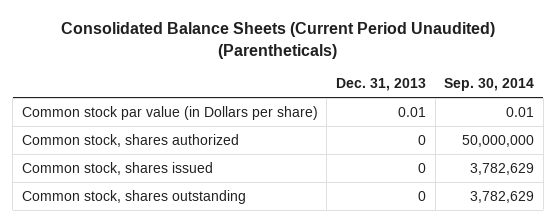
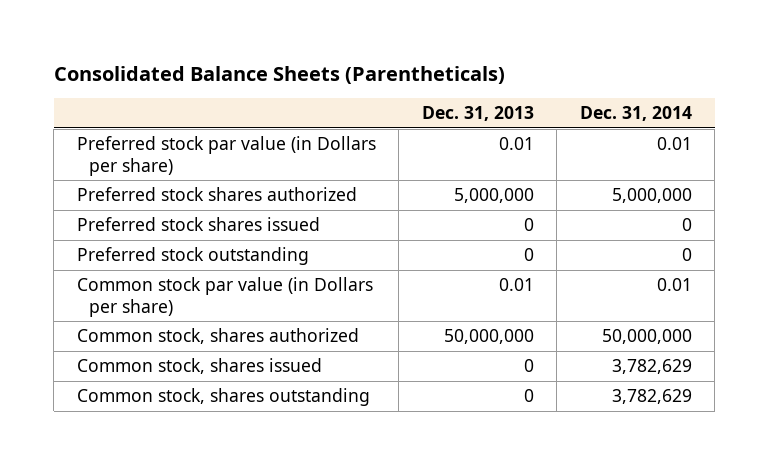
[61,22,496,59] Consolidated Balance Sheets (Current Period Unaudited) (Parentheticals) -> [53,65,505,84] Consolidated Balance Sheets (Parentheticals)
[444,78,535,92] Sep. 30, 2014 -> none
none -> [579,106,692,122] Dec. 31, 2014
none -> [76,136,376,176] Preferred stock par value (in Dollars per share)
none -> [76,187,357,202] Preferred stock shares authorized
none -> [76,217,320,232] Preferred stock shares issued
none -> [76,247,309,266] Preferred stock outstanding
[418,134,427,145] 0 -> [443,329,534,345] 50,000,000

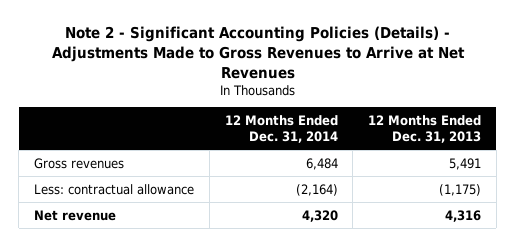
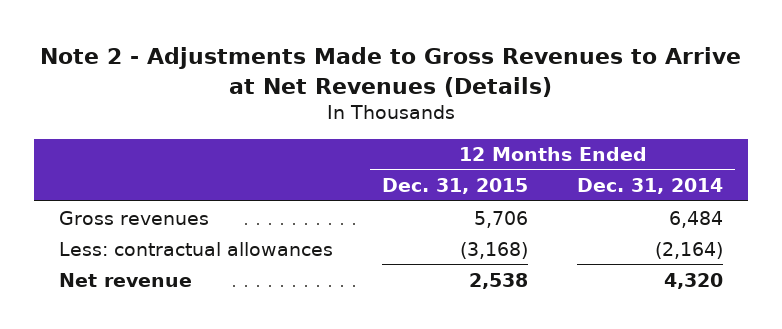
[51,26,465,79] Note 2 - Significant Accounting Policies (Details) - Adjustments Made to Gross Revenues to Arrive at Net Revenues -> [39,46,741,97] Note 2 - Adjustments Made to Gross Revenues to Arrive at Net Revenues (Details)
[368,114,482,143] 12 Months Ended Dec. 31, 2013 -> none
none -> [381,178,528,195] Dec. 31, 2015
[34,183,195,195] Less: contractual allowance -> [58,241,333,256] Less: contractual allowances

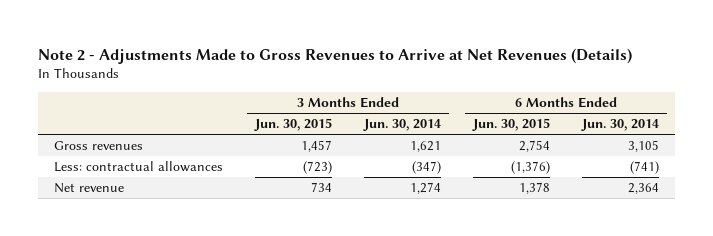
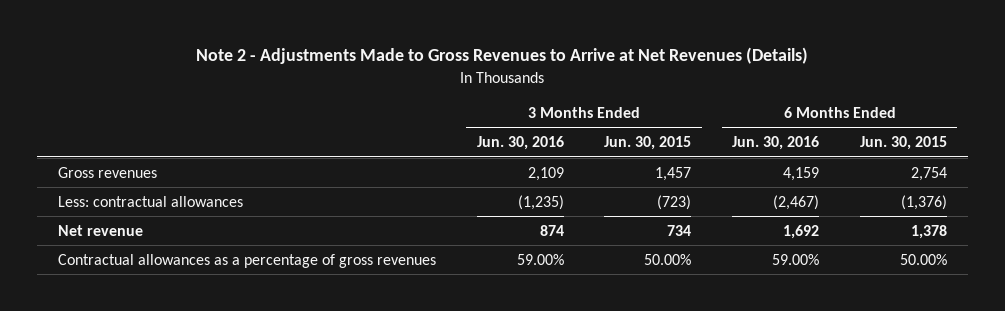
[363,119,442,132] Jun. 30, 2014 -> none
[580,119,659,132] Jun. 30, 2014 -> none
none -> [476,136,564,151] Jun. 30, 2016
none -> [732,136,820,151] Jun. 30, 2016
none -> [57,253,436,268] Contractual allowances as a percentage of gross revenues

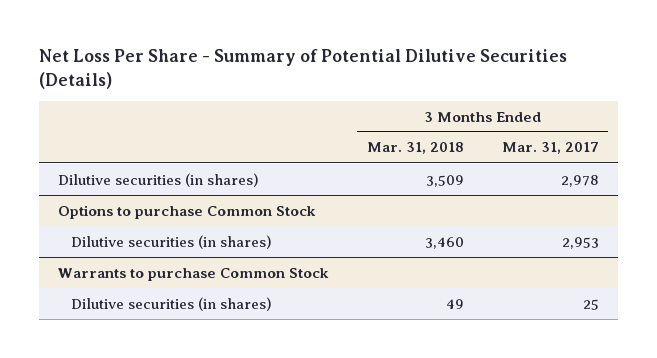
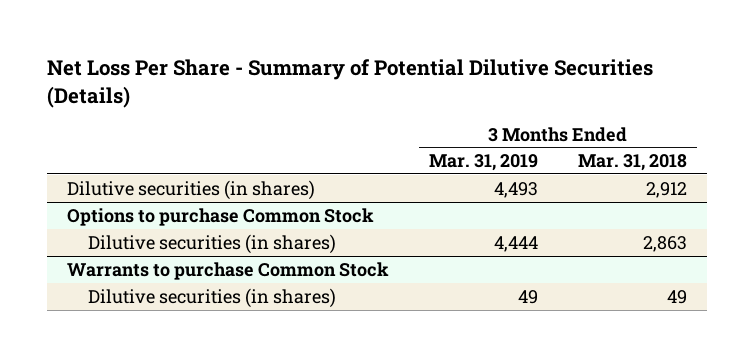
[501,142,599,155] Mar. 31, 2017 -> none
none -> [429,154,539,172] Mar. 31, 2019
[425,174,464,187] 3,509 -> [646,181,688,198] 2,912
[424,236,464,249] 3,460 -> [643,235,688,252] 2,863

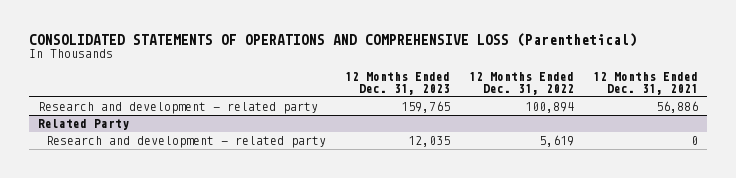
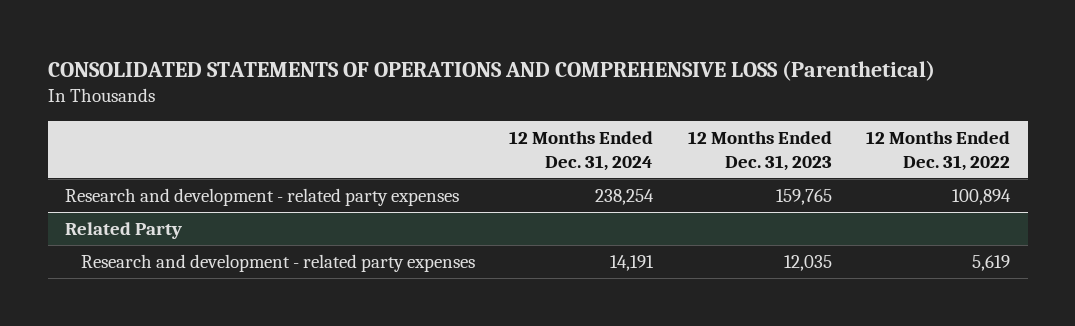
[592,72,698,96] 12 Months Ended Dec. 31, 2021 -> none
none -> [509,130,654,171] 12 Months Ended Dec. 31, 2024
[38,101,319,114] Research and development - related party -> [64,187,459,206] Research and development - related party expenses
[46,135,327,148] Research and development - related party -> [80,253,475,272] Research and development - related party expenses

